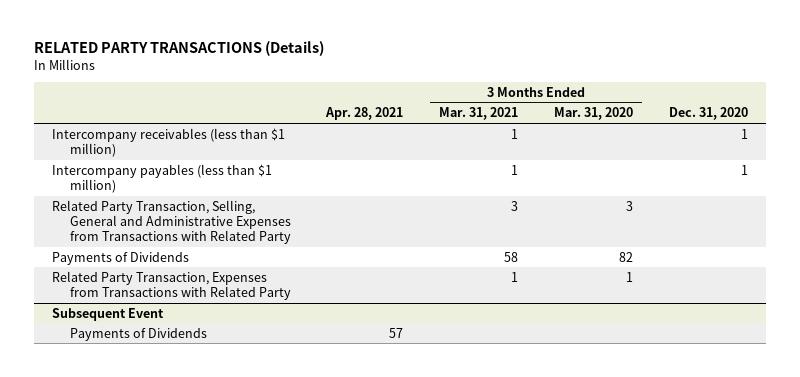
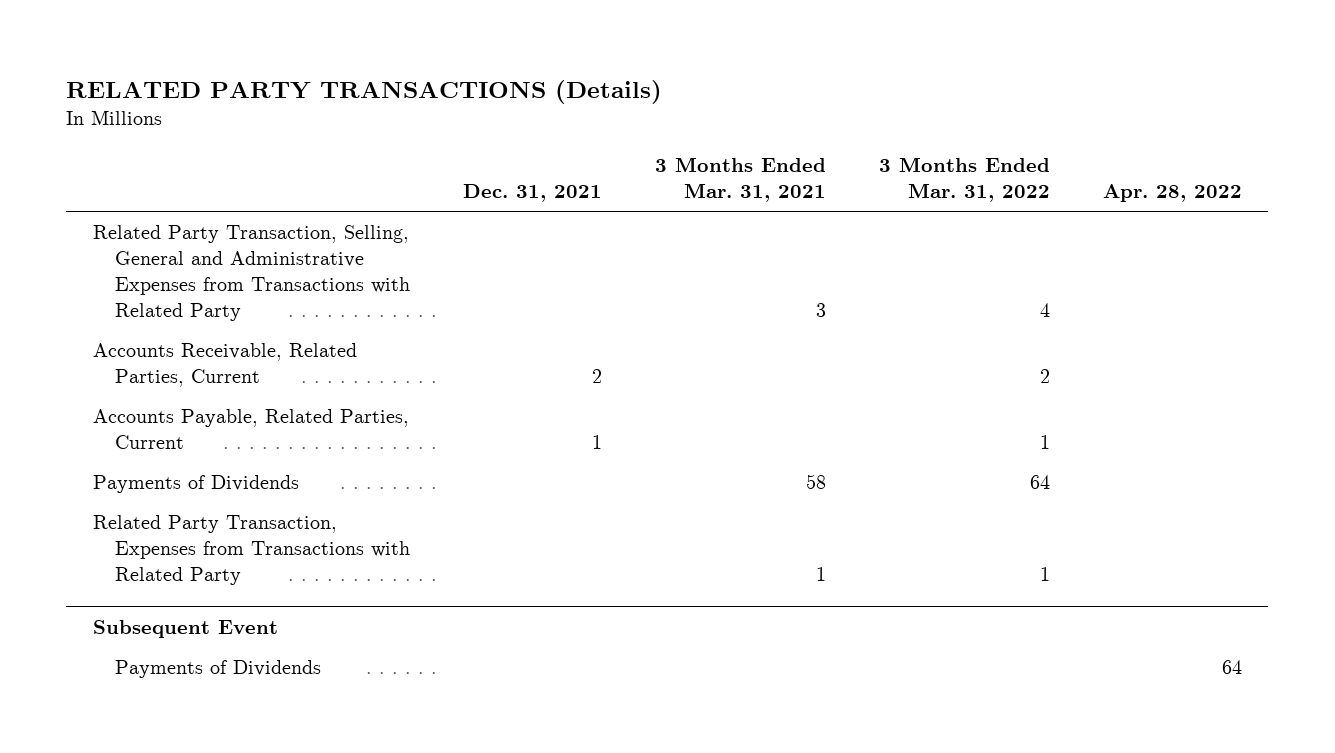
[325,107,404,121] Apr. 28, 2021 -> none
[554,107,634,121] Mar. 31, 2020 -> none
[668,107,748,121] Dec. 31, 2020 -> none
none -> [463,184,603,203] Dec. 31, 2021
none -> [879,157,1051,203] 3 Months Ended Mar. 31, 2022
none -> [1103,184,1243,203] Apr. 28, 2022
[51,127,285,158] Intercompany receivables (less than $1 million) -> none
[51,163,272,194] Intercompany payables (less than $1 million) -> none
none -> [92,343,357,387] Accounts Receivable, Related Parties, Current
none -> [92,409,409,449] Accounts Payable, Related Parties, Current

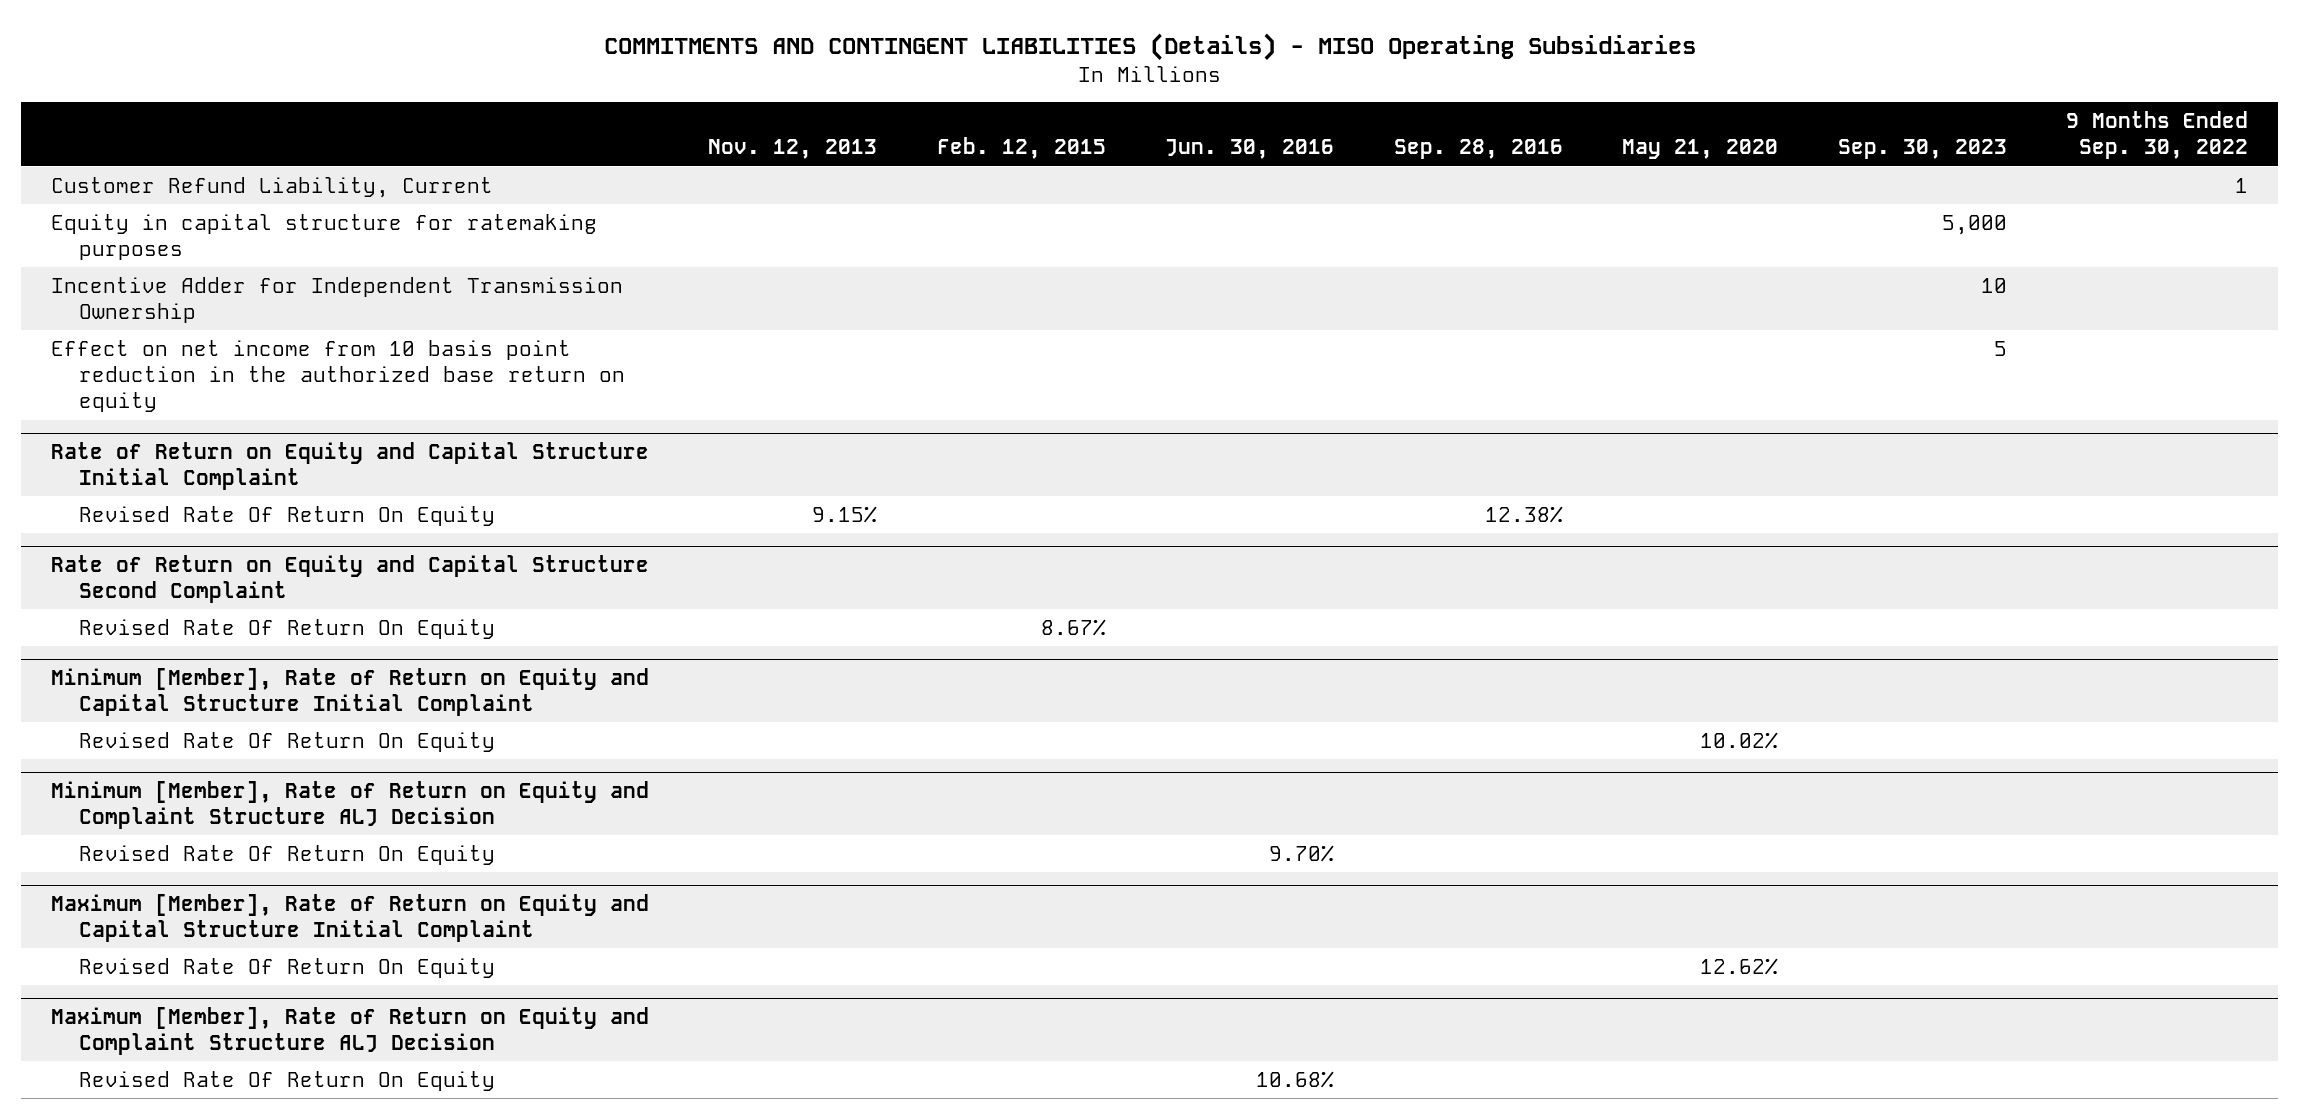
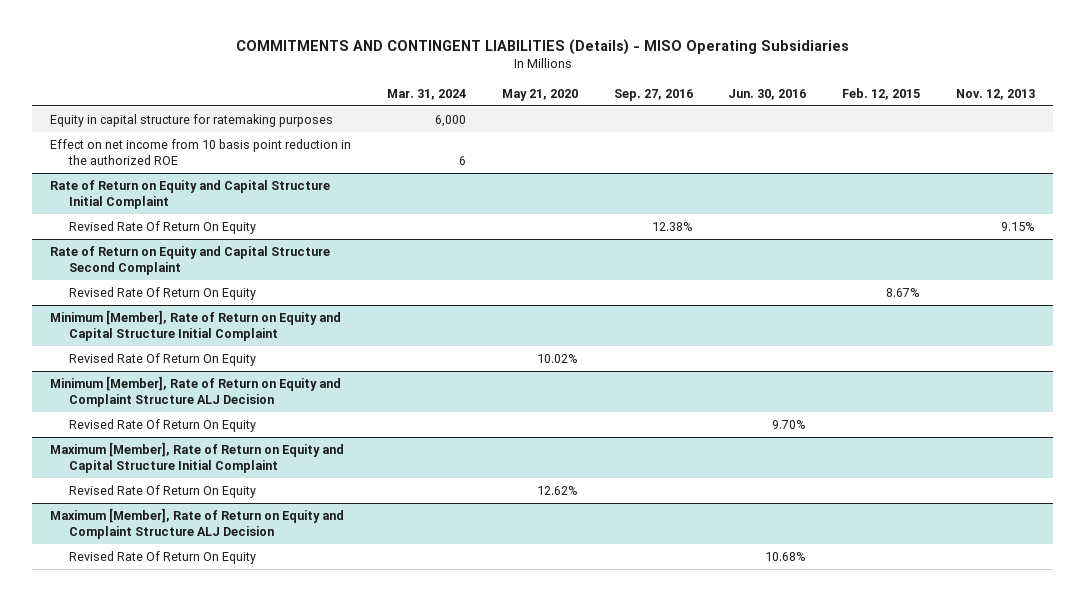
[1393,139,1563,160] Sep. 28, 2016 -> none
[1837,139,2007,160] Sep. 30, 2023 -> none
[2066,111,2249,160] 9 Months Ended Sep. 30, 2022 -> none
none -> [386,88,466,100] Mar. 31, 2024
none -> [613,88,693,101] Sep. 27, 2016
[50,176,493,198] Customer Refund Liability, Current -> none
[50,276,623,324] Incentive Adder for Independent Transmission Ownership -> none
[50,339,625,413] Effect on net income from 10 basis point reduction in the authorized base return on equity -> [49,138,351,166] Effect on net income from 10 basis point reduction in the authorized ROE

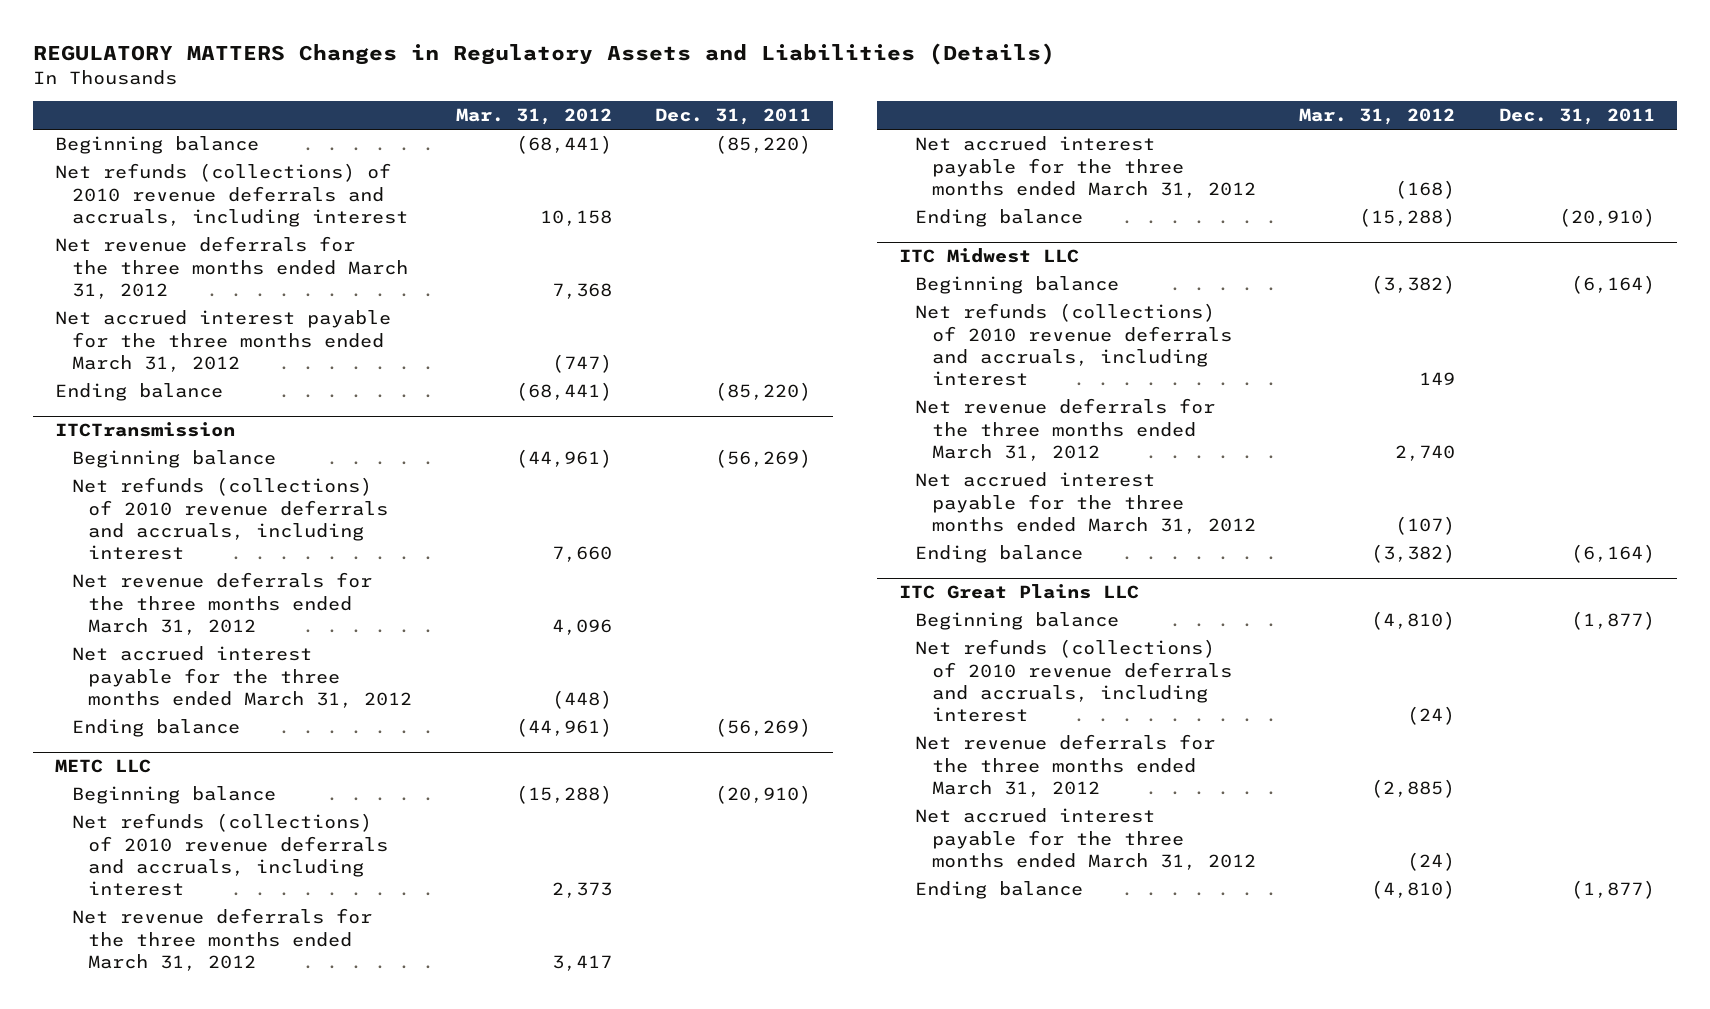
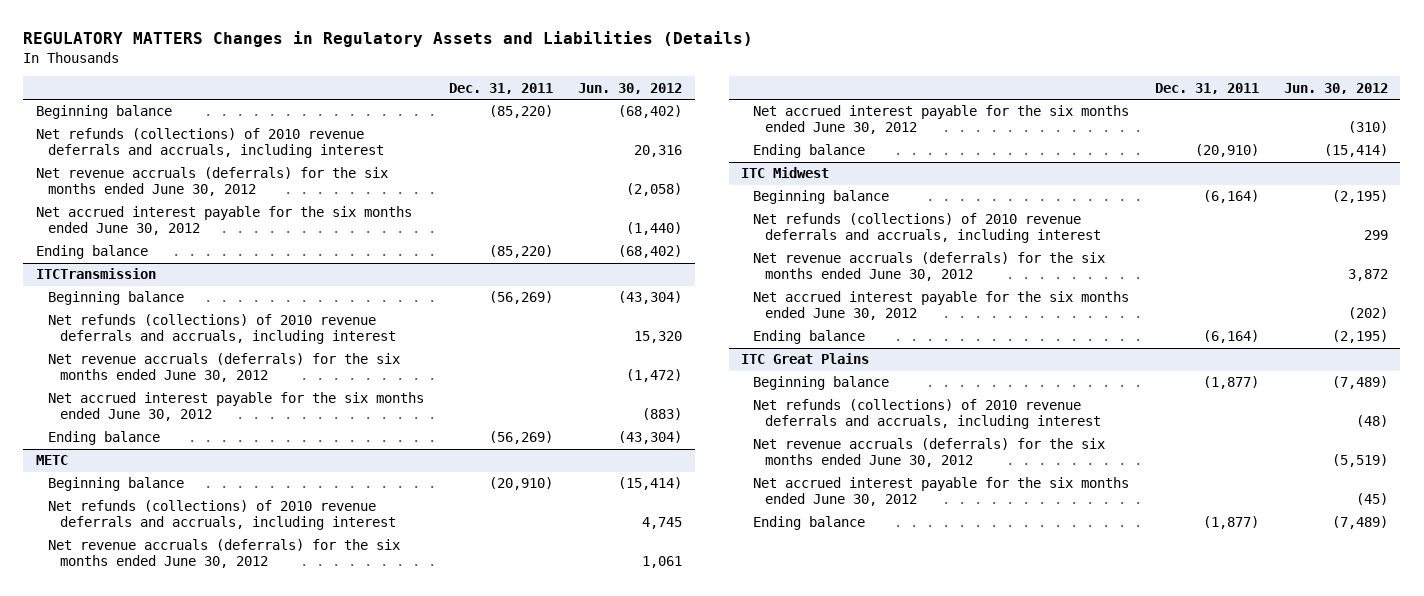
[455,108,612,126] Mar. 31, 2012 -> none
none -> [578,82,683,94] Jun. 30, 2012
[55,236,408,299] Net revenue deferrals for the three months ended March 31, 2012 -> [35,167,388,197] Net revenue accruals (deferrals) for the six months ended June 30, 2012
[55,310,392,372] Net accrued interest payable for the three months ended March 31, 2012 -> [35,206,412,236] Net accrued interest payable for the six months ended June 30, 2012
[71,572,372,635] Net revenue deferrals for the three months ended March 31, 2012 -> [47,353,400,383] Net revenue accruals (deferrals) for the six months ended June 30, 2012
[71,646,413,708] Net accrued interest payable for the three months ended March 31, 2012 -> [47,392,424,422] Net accrued interest payable for the six months ended June 30, 2012
[55,759,152,774] METC LLC -> [35,455,68,466] METC
[71,908,372,971] Net revenue deferrals for the three months ended March 31, 2012 -> [47,539,400,569] Net revenue accruals (deferrals) for the six months ended June 30, 2012
[915,136,1256,198] Net accrued interest payable for the three months ended March 31, 2012 -> [753,105,1130,135] Net accrued interest payable for the six months ended June 30, 2012
[898,248,1079,264] ITC Midwest LLC -> [741,167,830,179] ITC Midwest
[915,398,1216,461] Net revenue deferrals for the three months ended March 31, 2012 -> [753,252,1106,282] Net revenue accruals (deferrals) for the six months ended June 30, 2012
[915,472,1256,534] Net accrued interest payable for the three months ended March 31, 2012 -> [753,291,1130,321] Net accrued interest payable for the six months ended June 30, 2012
[898,584,1139,600] ITC Great Plains LLC -> [741,353,870,365] ITC Great Plains
[915,734,1216,797] Net revenue deferrals for the three months ended March 31, 2012 -> [753,438,1106,468] Net revenue accruals (deferrals) for the six months ended June 30, 2012
[915,808,1256,870] Net accrued interest payable for the three months ended March 31, 2012 -> [753,477,1130,507] Net accrued interest payable for the six months ended June 30, 2012

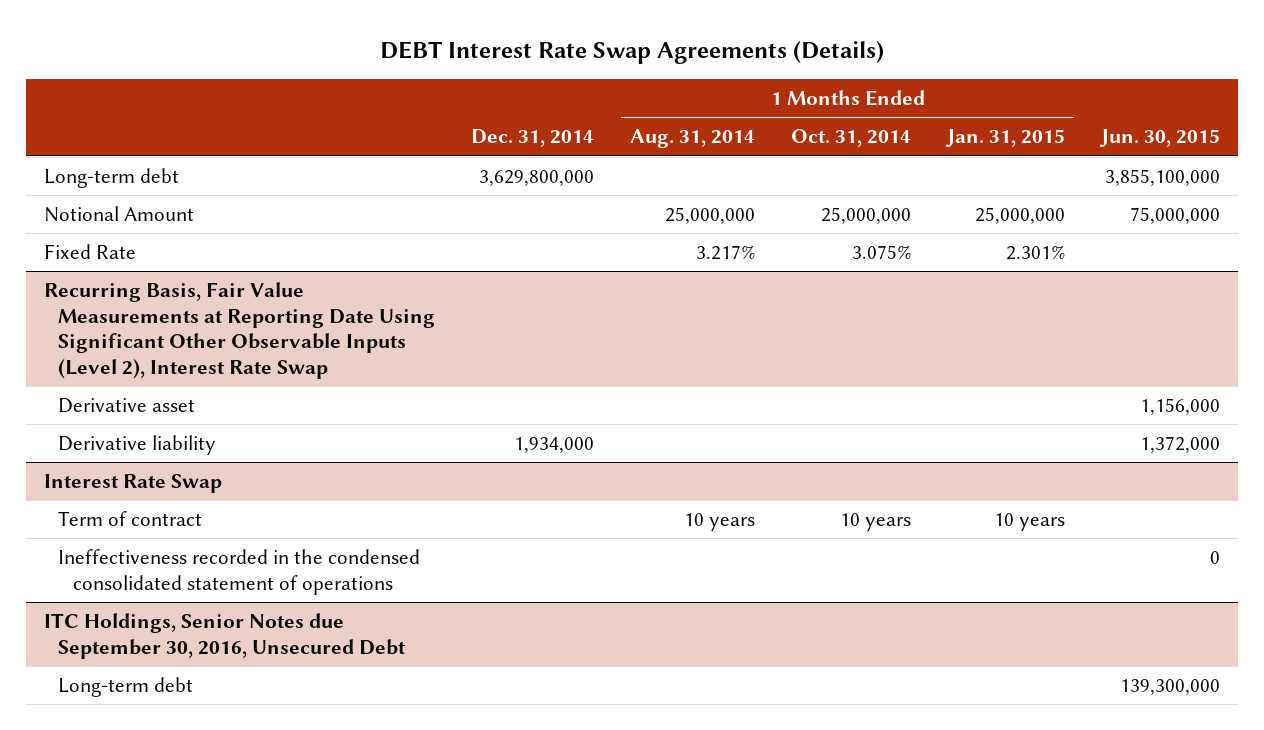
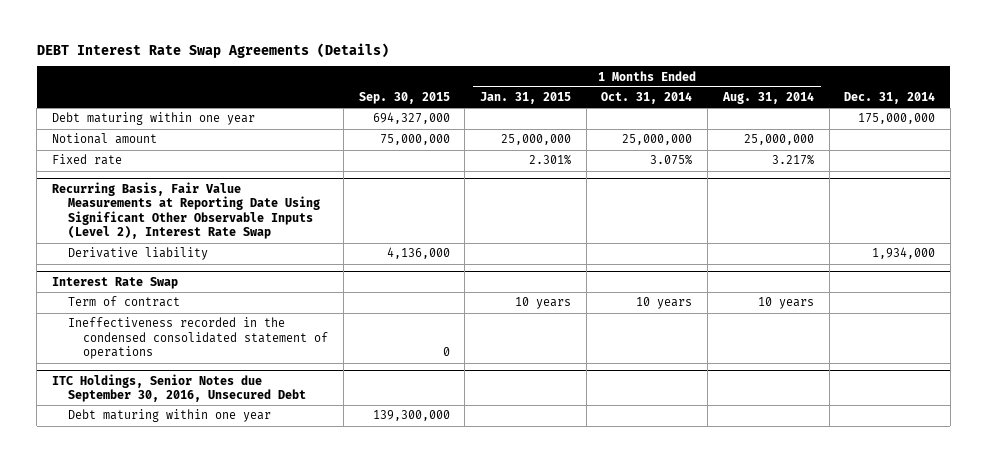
[1099,129,1221,148] Jun. 30, 2015 -> none
none -> [358,92,450,105] Sep. 30, 2015
[43,167,179,188] Long-term debt -> none
none -> [52,112,256,126] Debt maturing within one year
[43,205,194,222] Notional Amount -> [52,133,158,145] Notional amount
[43,243,136,259] Fixed Rate -> [52,154,123,166] Fixed rate
[58,397,196,413] Derivative asset -> none
[58,676,194,697] Long-term debt -> none
none -> [67,409,271,423] Debt maturing within one year

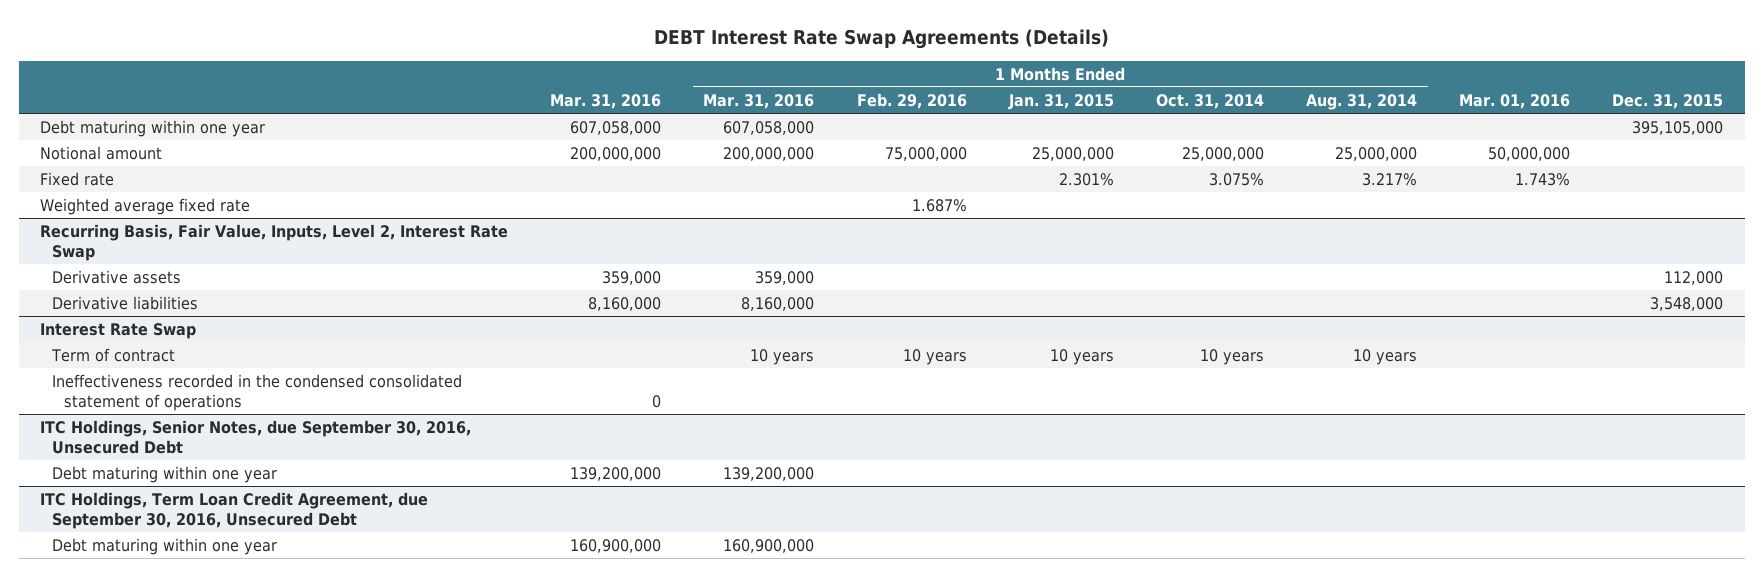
[358,92,450,105] Sep. 30, 2015 -> none
[844,92,936,105] Dec. 31, 2014 -> none
none -> [550,93,662,109] Mar. 31, 2016
none -> [703,93,815,109] Mar. 31, 2016
none -> [856,92,967,109] Feb. 29, 2016
none -> [1459,93,1571,109] Mar. 01, 2016
none -> [1612,93,1724,109] Dec. 31, 2015
none -> [40,198,251,216] Weighted average fixed rate
[52,181,320,240] Recurring Basis, Fair Value Measurements at Reporting Date Using Significant Other Observable Inputs (Level 2), Interest Rate Swap -> [40,224,509,261] Recurring Basis, Fair Value, Inputs, Level 2, Interest Rate Swap
none -> [52,270,182,285] Derivative assets
[67,247,208,261] Derivative liability -> [52,296,199,311] Derivative liabilities
[52,373,306,403] ITC Holdings, Senior Notes due September 30, 2016, Unsecured Debt -> [40,420,472,454] ITC Holdings, Senior Notes, due September 30, 2016, Unsecured Debt
none -> [40,492,429,529] ITC Holdings, Term Loan Credit Agreement, due September 30, 2016, Unsecured Debt
none -> [52,538,278,556] Debt maturing within one year

